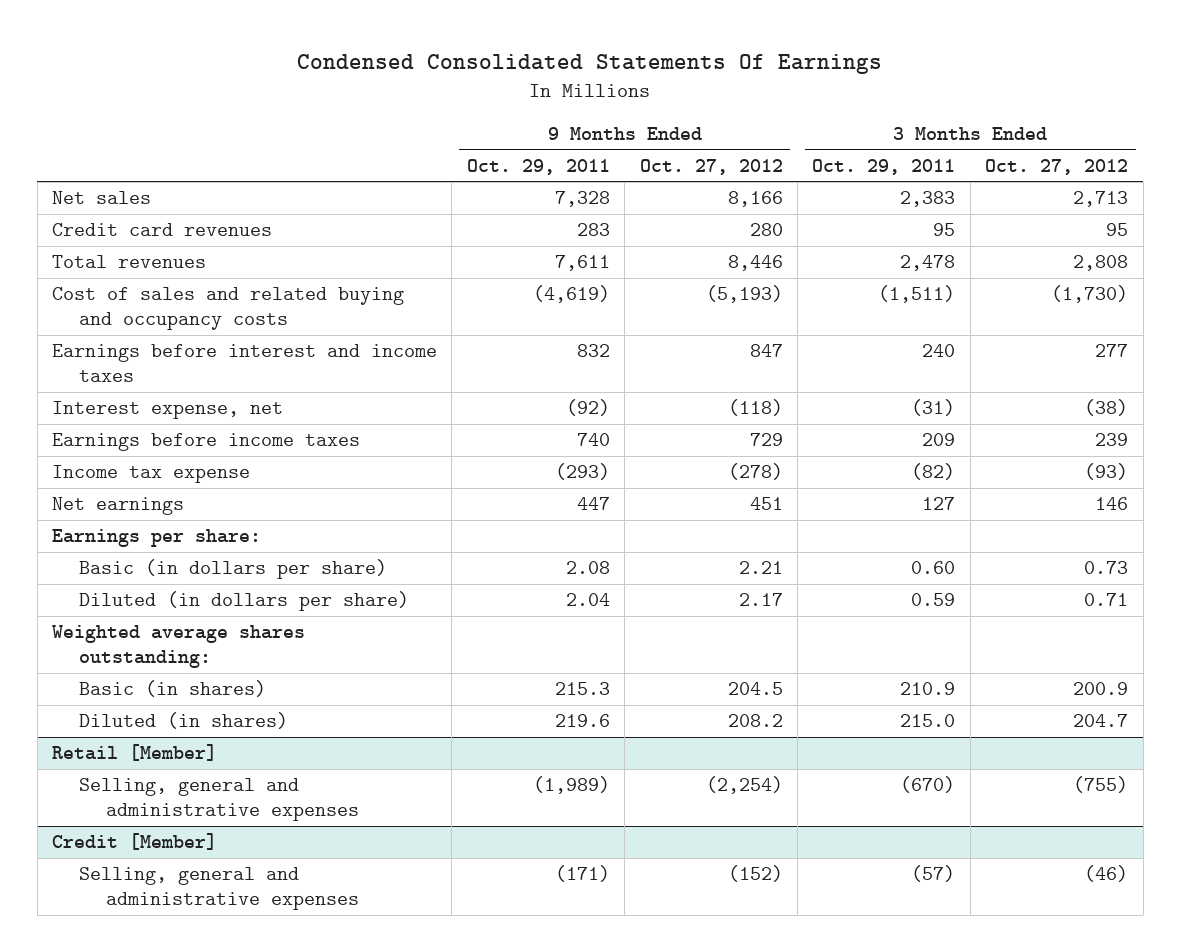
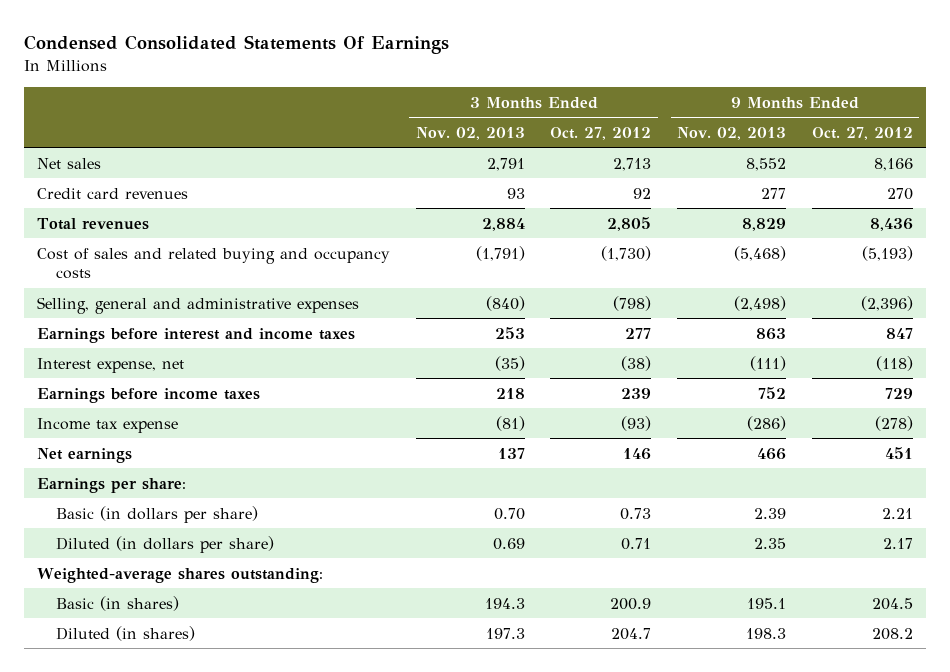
[466,158,610,175] Oct. 29, 2011 -> none
[812,158,956,175] Oct. 29, 2011 -> none
none -> [415,126,525,140] Nov. 02, 2013
none -> [677,126,787,140] Nov. 02, 2013
[749,223,783,237] 280 -> [886,187,913,200] 270
[1106,223,1129,237] 95 -> [633,187,652,199] 92
[727,255,783,272] 8,446 -> [869,217,913,231] 8,436
[1073,255,1129,272] 2,808 -> [607,216,652,231] 2,805
none -> [37,296,360,314] Selling, general and administrative expenses
[52,625,306,669] Weighted average shares outstanding: -> [37,567,324,583] Weighted-average shares outstanding:
[52,744,218,762] Retail [Member] -> none
[79,778,360,822] Selling, general and administrative expenses -> none
[52,833,218,851] Credit [Member] -> none
[79,867,360,911] Selling, general and administrative expenses -> none

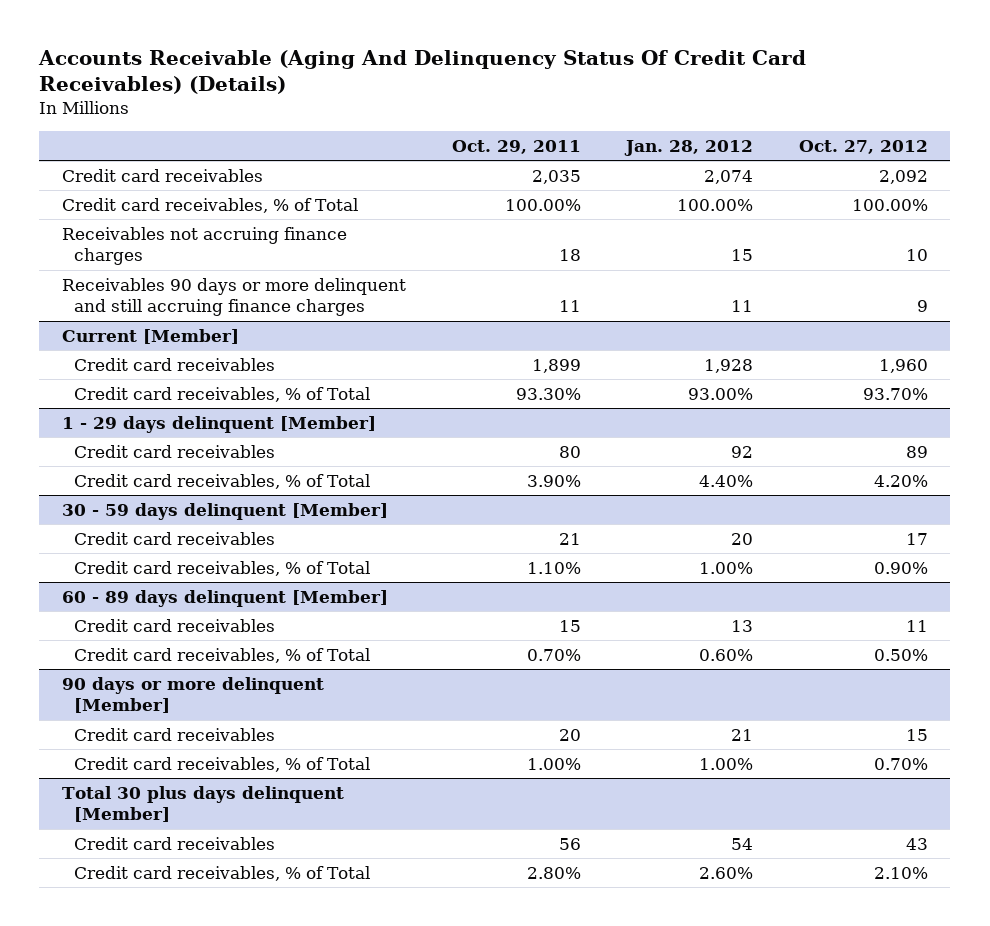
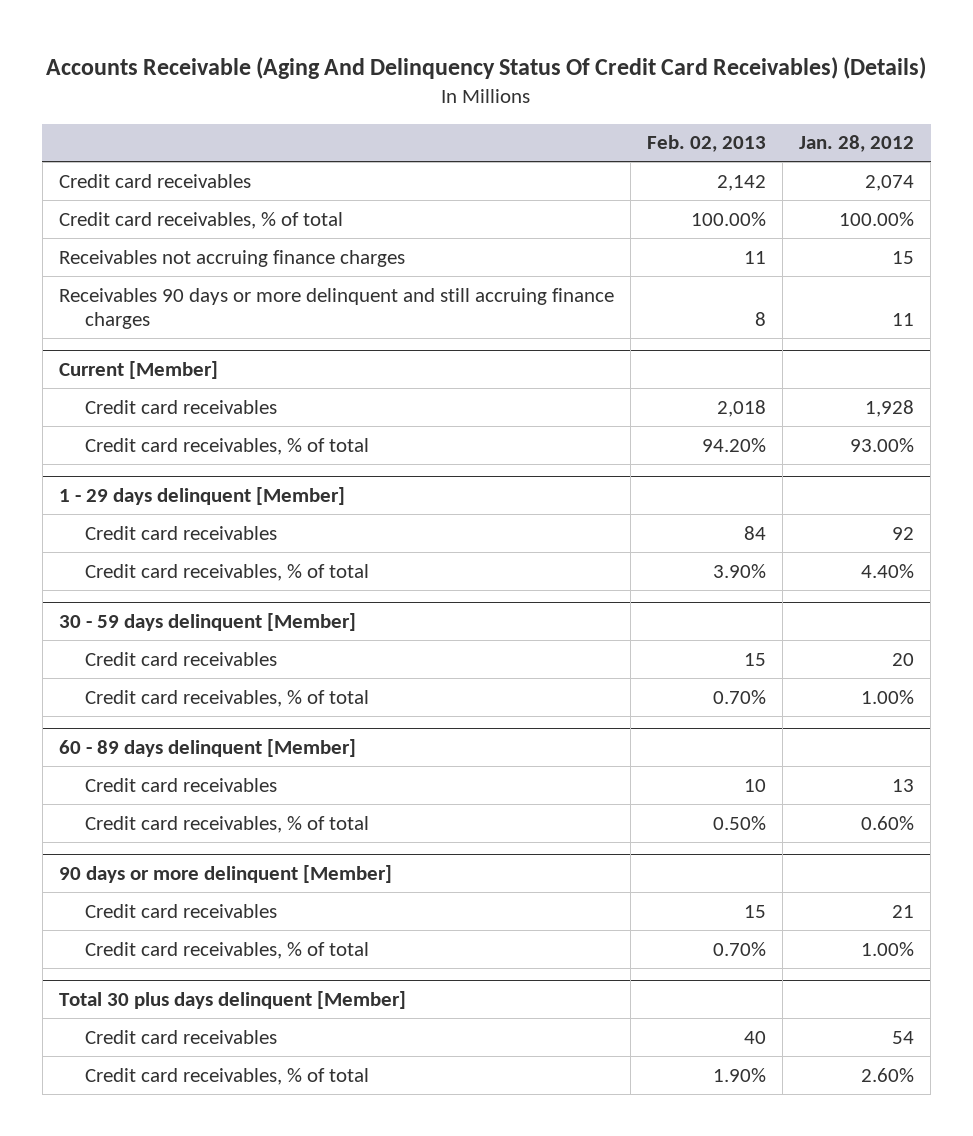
[451,139,581,154] Oct. 29, 2011 -> none
[798,139,928,154] Oct. 27, 2012 -> none
none -> [646,135,766,153] Feb. 02, 2013
[62,197,359,213] Credit card receivables, % of Total -> [58,211,343,229] Credit card receivables, % of total
[73,386,370,402] Credit card receivables, % of Total -> [85,437,370,455] Credit card receivables, % of total
[73,473,370,489] Credit card receivables, % of Total -> [85,563,370,581] Credit card receivables, % of total
[73,560,370,576] Credit card receivables, % of Total -> [85,689,370,707] Credit card receivables, % of total
[73,647,370,663] Credit card receivables, % of Total -> [85,815,370,833] Credit card receivables, % of total
[73,756,370,772] Credit card receivables, % of Total -> [85,941,370,959] Credit card receivables, % of total
[73,865,370,881] Credit card receivables, % of Total -> [85,1067,370,1085] Credit card receivables, % of total

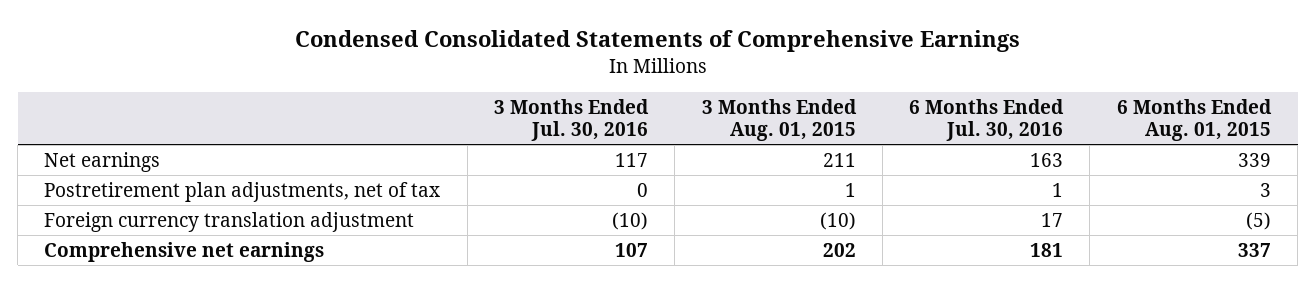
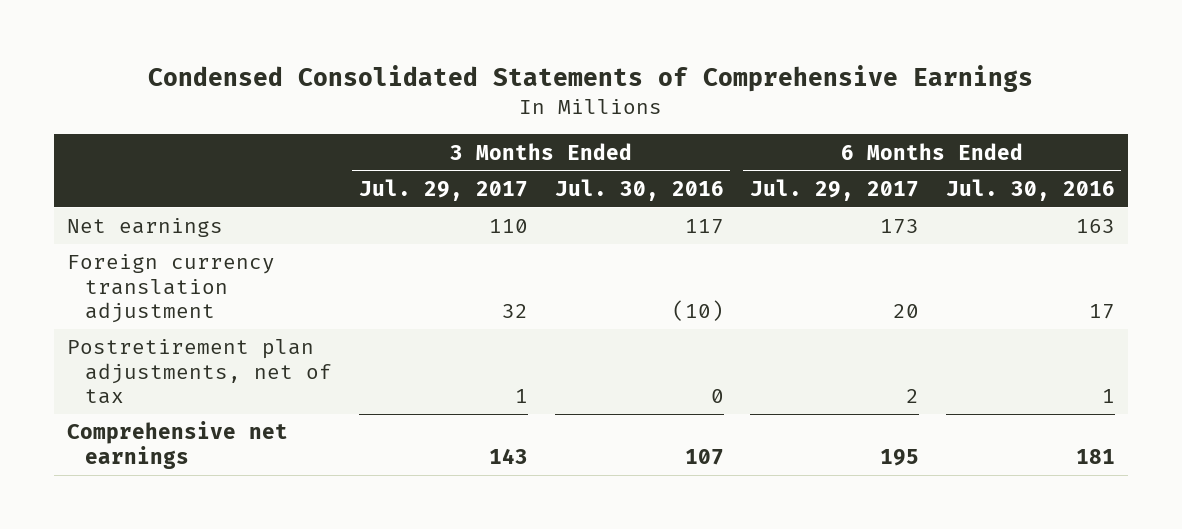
[701,98,857,141] 3 Months Ended Aug. 01, 2015 -> none
[1116,98,1272,141] 6 Months Ended Aug. 01, 2015 -> none
none -> [358,178,528,201] Jul. 29, 2017
none -> [750,178,920,201] Jul. 29, 2017
[44,181,441,202] Postretirement plan adjustments, net of tax -> [66,339,333,405] Postretirement plan adjustments, net of tax

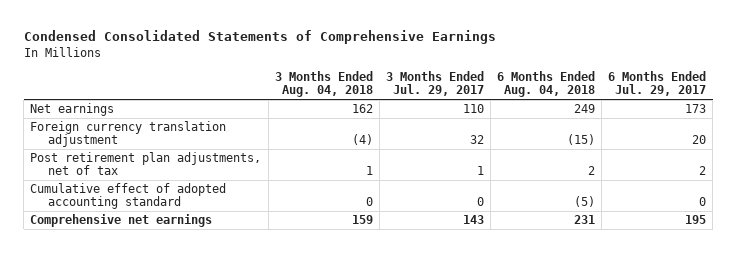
[554,178,724,201] Jul. 30, 2016 -> none
[945,178,1115,201] Jul. 30, 2016 -> none
none -> [274,71,373,98] 3 Months Ended Aug. 04, 2018
none -> [497,71,596,98] 6 Months Ended Aug. 04, 2018
[66,339,333,405] Postretirement plan adjustments, net of tax -> [30,152,262,176] Post retirement plan adjustments, net of tax
none -> [30,183,227,210] Cumulative effect of adopted accounting standard

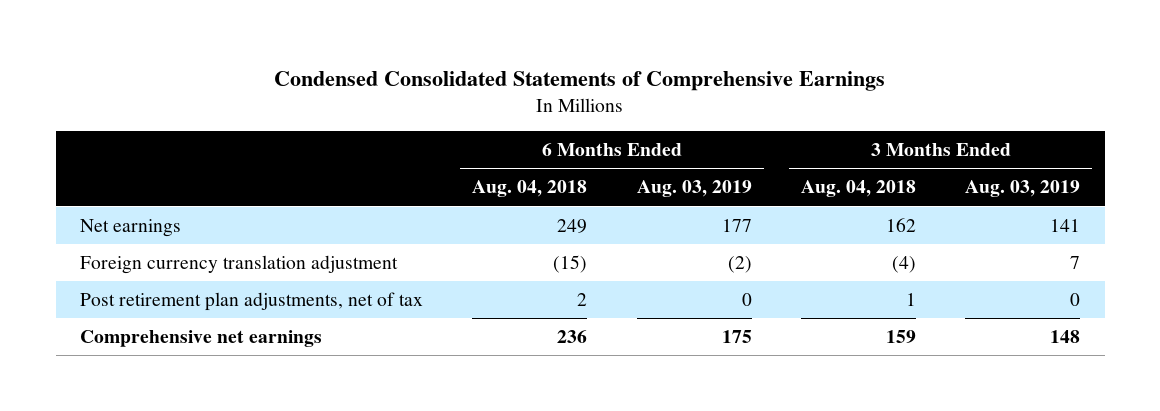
[385,71,484,97] 3 Months Ended Jul. 29, 2017 -> none
[608,71,707,97] 6 Months Ended Jul. 29, 2017 -> none
none -> [636,180,752,198] Aug. 03, 2019
none -> [965,180,1081,198] Aug. 03, 2019
[30,183,227,210] Cumulative effect of adopted accounting standard -> none
[574,215,596,225] 231 -> [557,330,588,344] 236

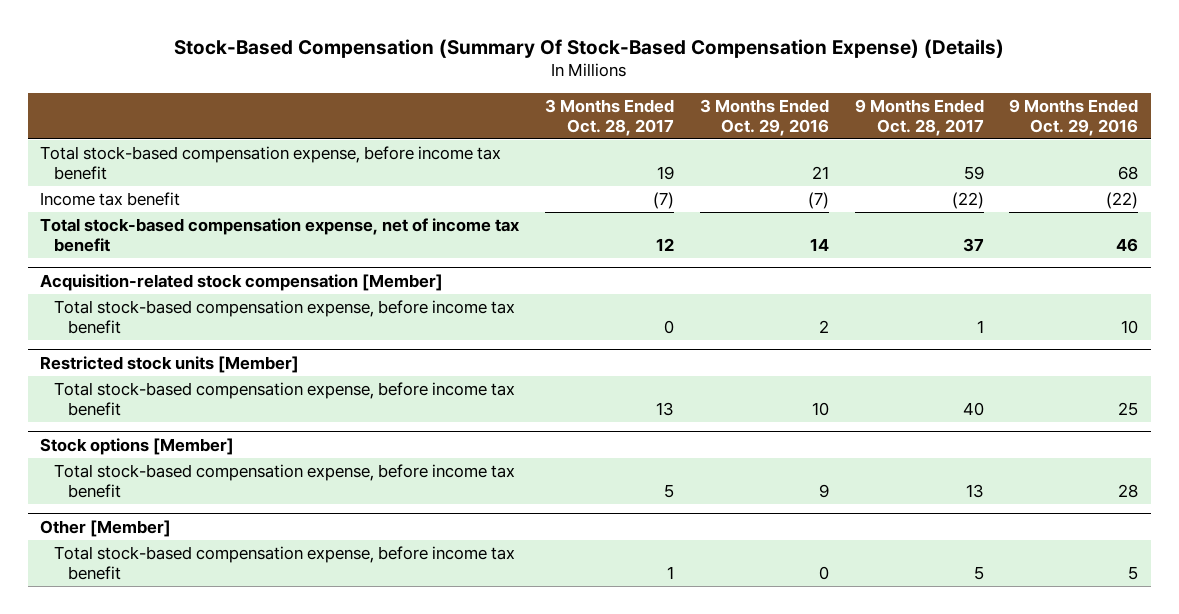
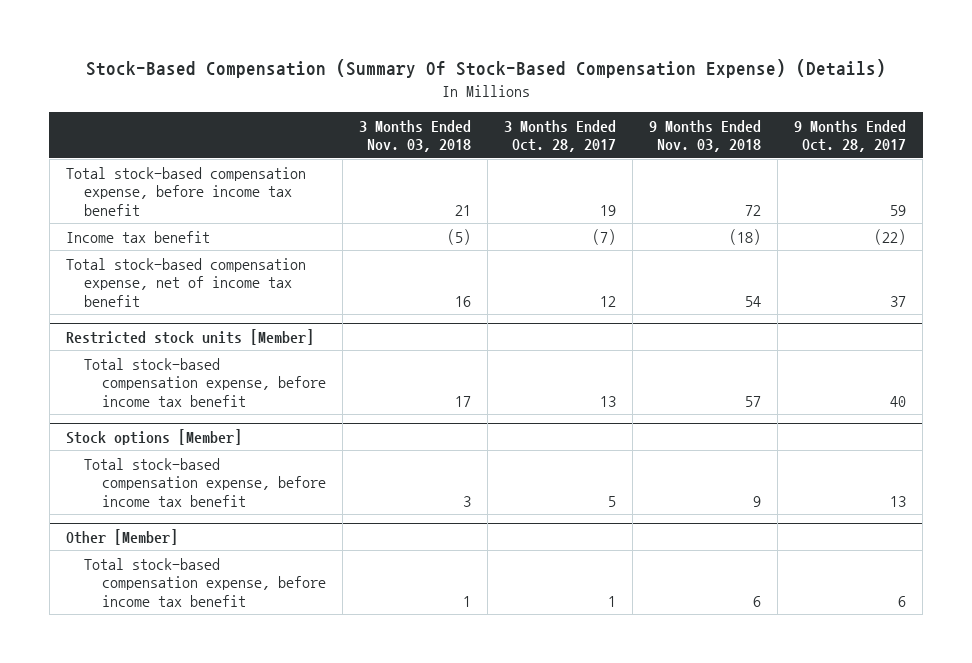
[699,99,829,136] 3 Months Ended Oct. 29, 2016 -> none
[1009,99,1139,136] 9 Months Ended Oct. 29, 2016 -> none
none -> [359,119,472,153] 3 Months Ended Nov. 03, 2018
none -> [649,119,762,153] 9 Months Ended Nov. 03, 2018
[40,273,444,291] Acquisition-related stock compensation [Member] -> none
[54,300,516,334] Total stock-based compensation expense, before income tax benefit -> none
[973,565,984,580] 5 -> [898,596,907,608] 6

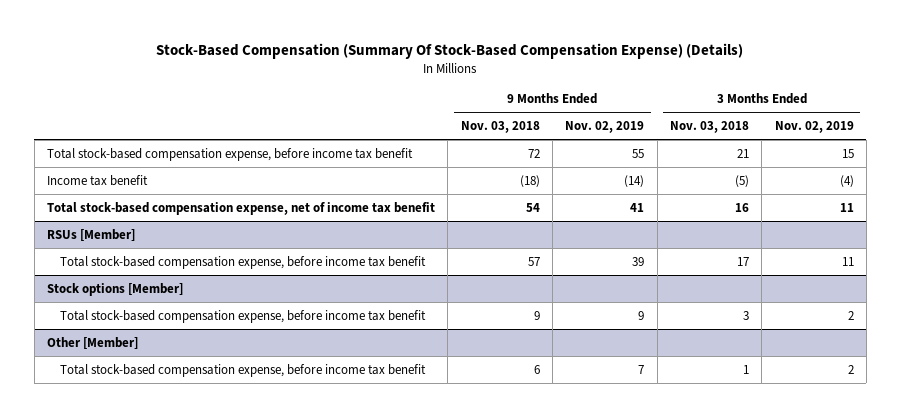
[504,119,617,153] 3 Months Ended Oct. 28, 2017 -> none
[794,119,907,153] 9 Months Ended Oct. 28, 2017 -> none
none -> [565,121,645,134] Nov. 02, 2019
none -> [774,121,854,134] Nov. 02, 2019
[65,328,314,345] Restricted stock units [Member] -> [46,228,135,241] RSUs [Member]

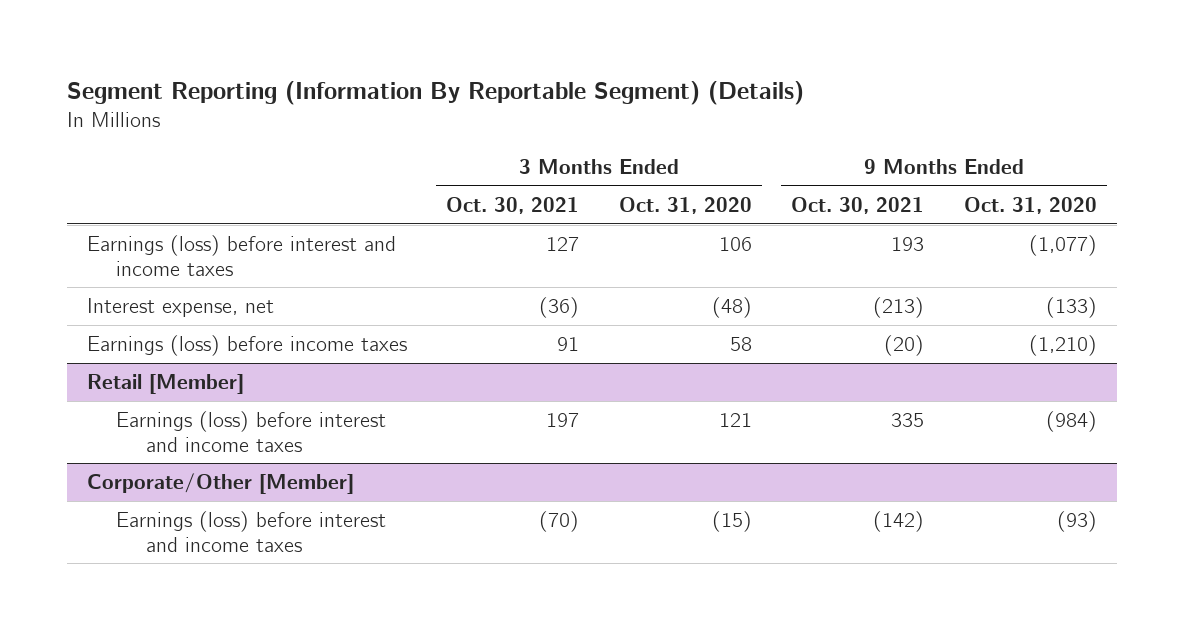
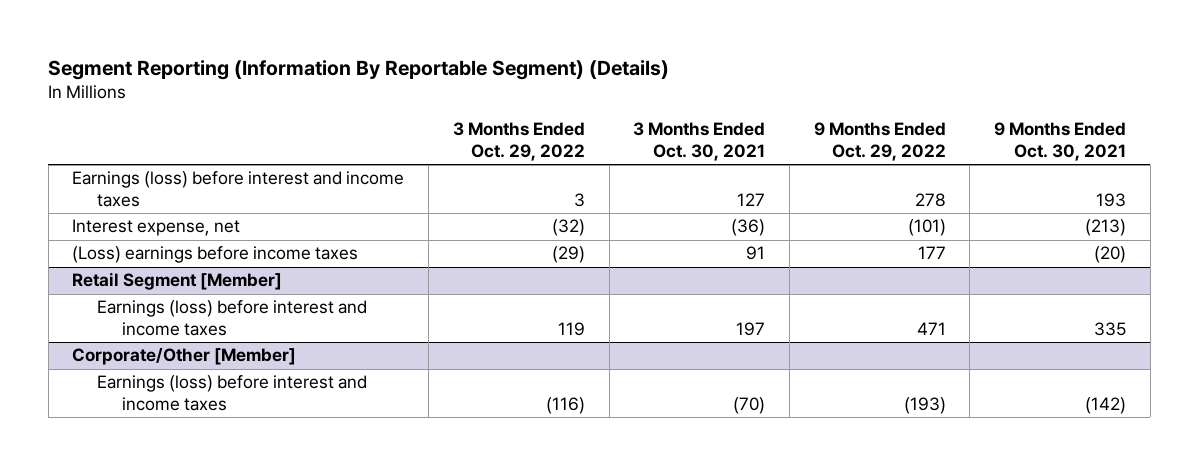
[618,197,752,215] Oct. 31, 2020 -> none
[963,197,1097,215] Oct. 31, 2020 -> none
none -> [452,122,585,161] 3 Months Ended Oct. 29, 2022
none -> [813,122,946,161] 9 Months Ended Oct. 29, 2022
[86,335,407,357] Earnings (loss) before income taxes -> [72,246,359,264] (Loss) earnings before income taxes
[86,374,244,395] Retail [Member] -> [72,272,283,291] Retail Segment [Member]

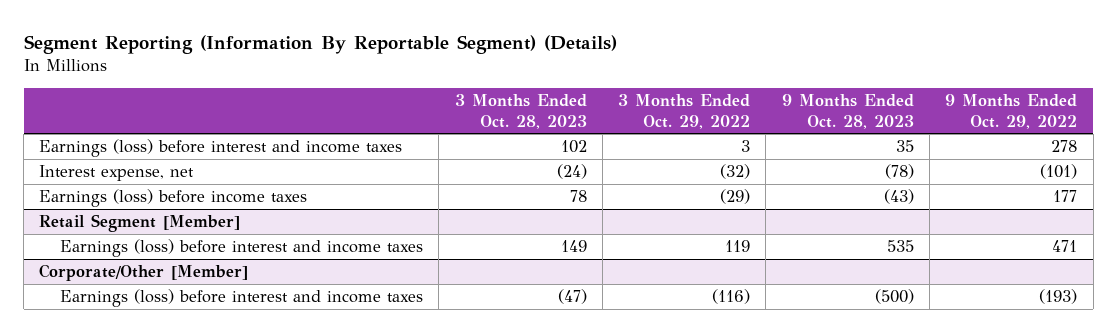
[633,122,766,161] 3 Months Ended Oct. 30, 2021 -> none
[994,122,1127,161] 9 Months Ended Oct. 30, 2021 -> none
none -> [454,93,587,129] 3 Months Ended Oct. 28, 2023
none -> [781,93,914,129] 9 Months Ended Oct. 28, 2023
[72,246,359,264] (Loss) earnings before income taxes -> [39,189,308,208] Earnings (loss) before income taxes

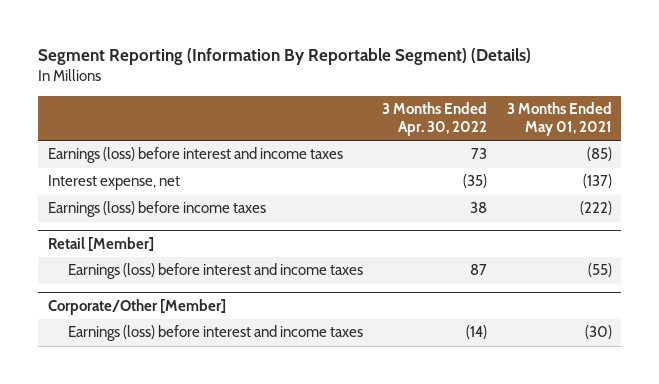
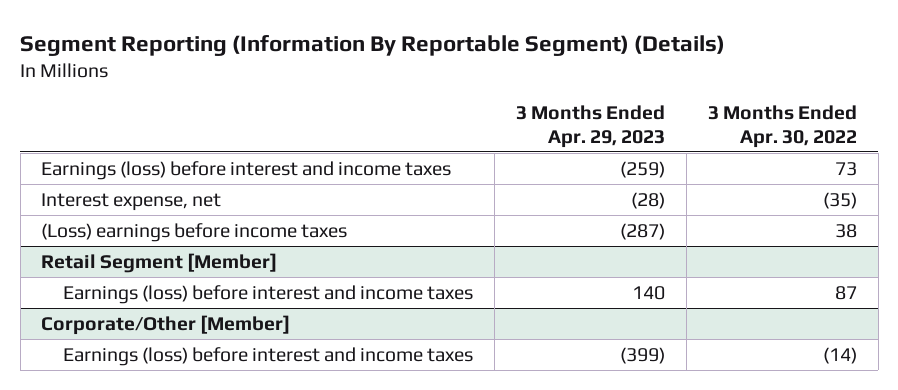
[506,102,612,137] 3 Months Ended May 01, 2021 -> none
none -> [516,104,666,148] 3 Months Ended Apr. 29, 2023
[47,201,266,218] Earnings (loss) before income taxes -> [41,222,348,242] (Loss) earnings before income taxes
[47,237,154,252] Retail [Member] -> [41,252,278,273] Retail Segment [Member]

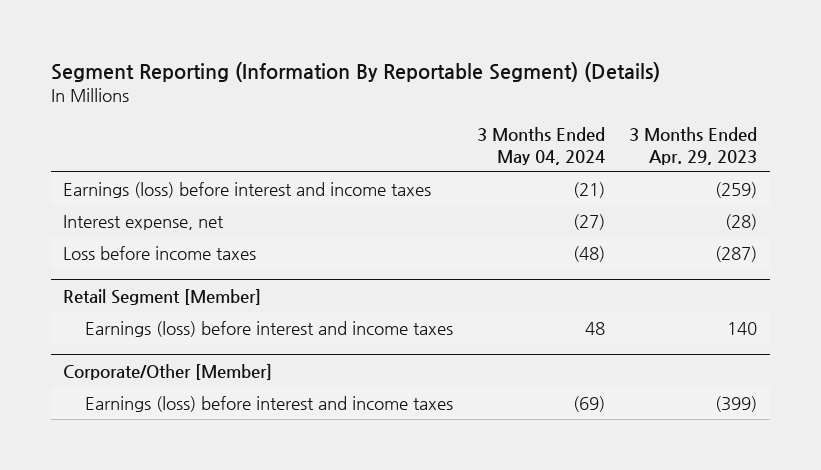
[707,104,857,148] 3 Months Ended Apr. 30, 2022 -> none
none -> [477,127,606,166] 3 Months Ended May 04, 2024
[41,222,348,242] (Loss) earnings before income taxes -> [63,245,257,260] Loss before income taxes

